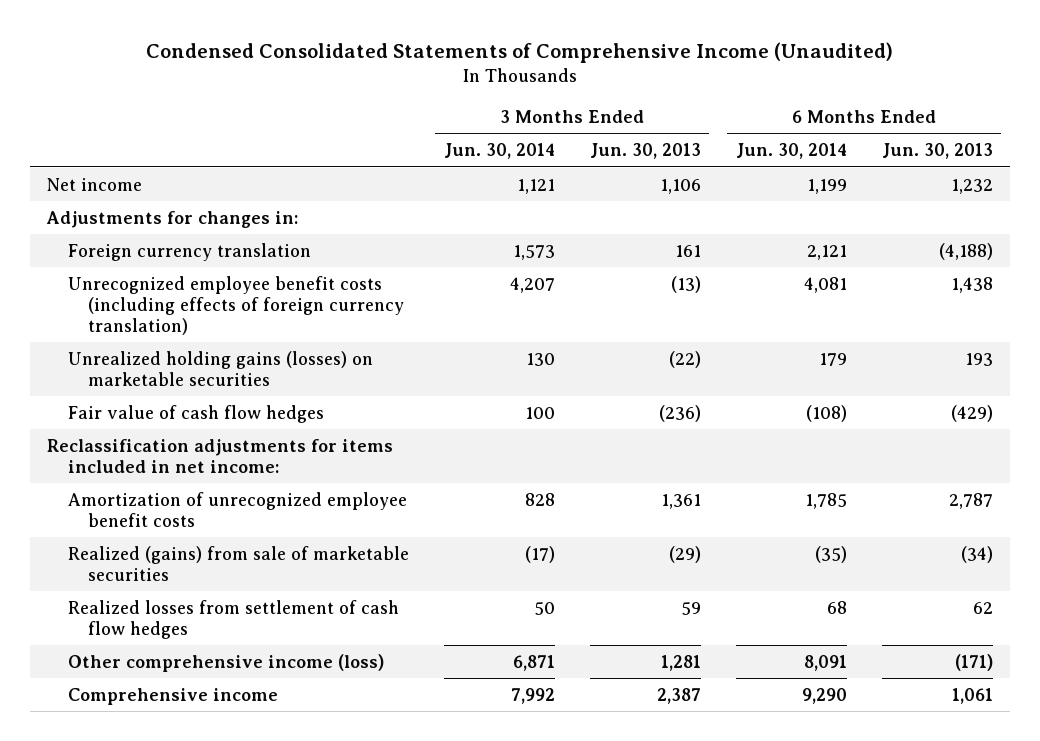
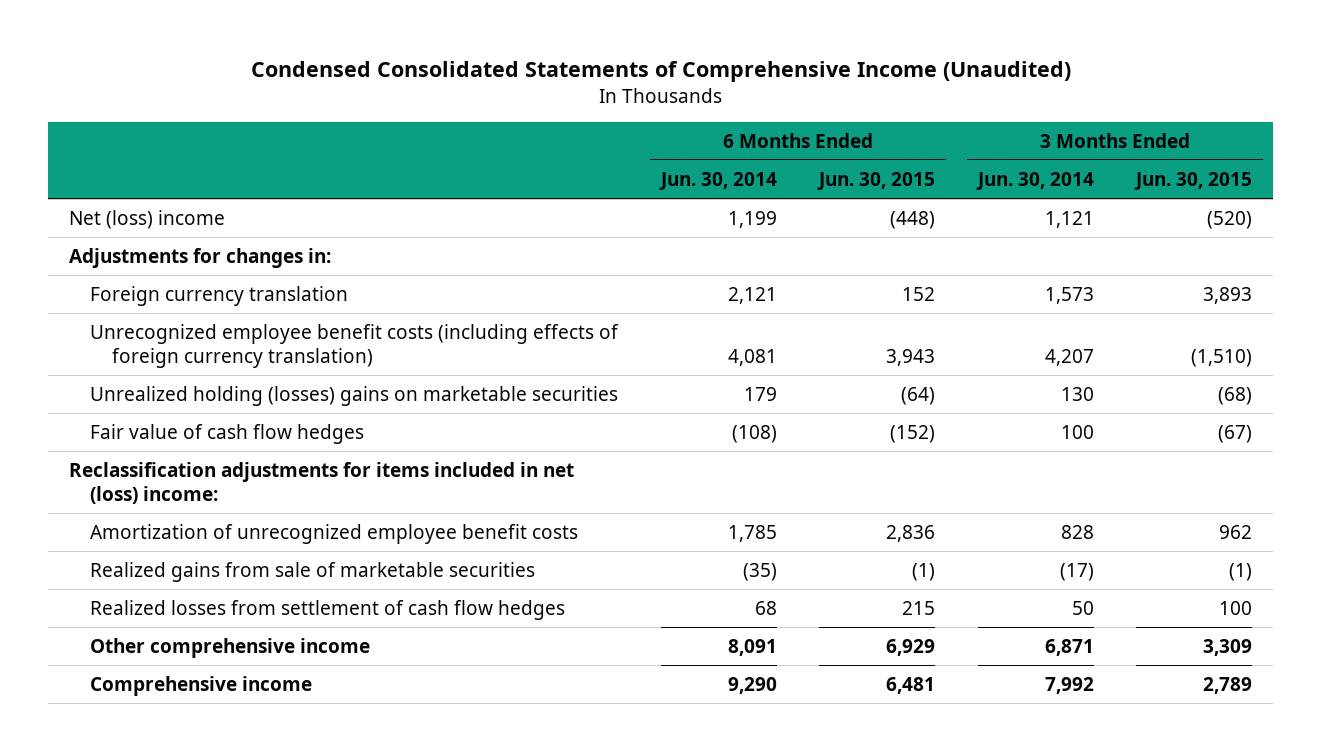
[589,143,701,160] Jun. 30, 2013 -> none
[881,143,993,160] Jun. 30, 2013 -> none
none -> [817,171,936,190] Jun. 30, 2015
none -> [1133,171,1252,190] Jun. 30, 2015
[47,177,143,191] Net income -> [69,209,226,229] Net (loss) income
[67,350,373,386] Unrealized holding gains (losses) on marketable securities -> [90,385,619,406] Unrealized holding (losses) gains on marketable securities
[47,438,394,473] Reclassification adjustments for items included in net income: -> [69,461,575,504] Reclassification adjustments for items included in net (loss) income:
[67,545,409,581] Realized (gains) from sale of marketable securities -> [90,561,536,582] Realized gains from sale of marketable securities
[67,653,384,672] Other comprehensive income (loss) -> [90,637,371,658] Other comprehensive income

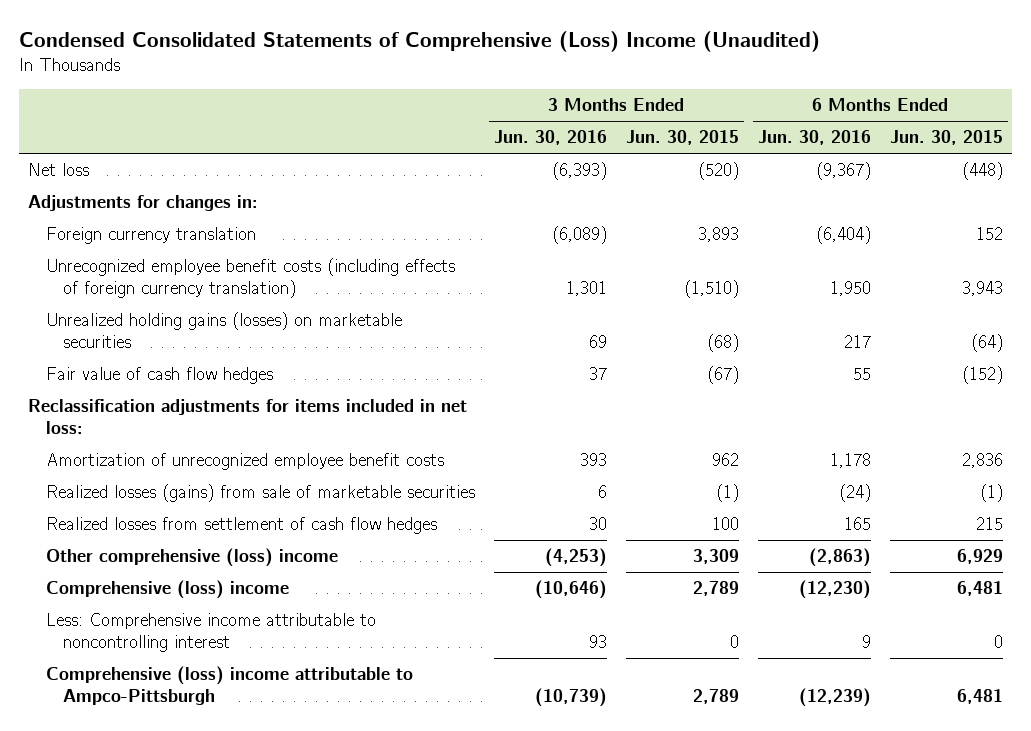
[250,61,1071,83] Condensed Consolidated Statements of Comprehensive Income (Unaudited) -> [18,30,820,52] Condensed Consolidated Statements of Comprehensive (Loss) Income (Unaudited)
[658,171,777,190] Jun. 30, 2014 -> none
[975,171,1094,190] Jun. 30, 2014 -> none
none -> [493,130,607,146] Jun. 30, 2016
none -> [757,130,871,146] Jun. 30, 2016
[69,209,226,229] Net (loss) income -> [28,163,90,177] Net loss
[90,385,619,406] Unrealized holding (losses) gains on marketable securities -> [45,312,402,349] Unrealized holding gains (losses) on marketable securities
[69,461,575,504] Reclassification adjustments for items included in net (loss) income: -> [28,399,468,435] Reclassification adjustments for items included in net loss:
[90,561,536,582] Realized gains from sale of marketable securities -> [45,484,475,503] Realized losses (gains) from sale of marketable securities
[90,637,371,658] Other comprehensive income -> [45,548,338,568] Other comprehensive (loss) income
none -> [45,580,289,600] Comprehensive (loss) income
none -> [45,613,376,653] Less: Comprehensive income attributable to noncontrolling interest
[90,675,313,696] Comprehensive income -> [45,666,413,706] Comprehensive (loss) income attributable to Ampco-Pittsburgh

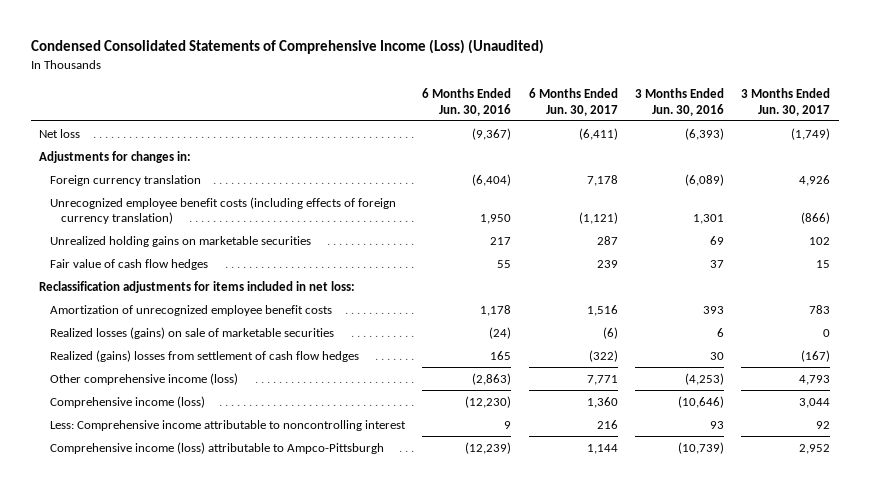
[18,30,820,52] Condensed Consolidated Statements of Comprehensive (Loss) Income (Unaudited) -> [30,39,544,55] Condensed Consolidated Statements of Comprehensive Income (Loss) (Unaudited)
[625,130,739,146] Jun. 30, 2015 -> none
[889,130,1003,146] Jun. 30, 2015 -> none
none -> [528,87,618,116] 6 Months Ended Jun. 30, 2017
none -> [741,87,831,116] 3 Months Ended Jun. 30, 2017
[45,312,402,349] Unrealized holding gains (losses) on marketable securities -> [49,235,311,247] Unrealized holding gains on marketable securities
[45,484,475,503] Realized losses (gains) from sale of marketable securities -> [49,326,334,339] Realized losses (gains) on sale of marketable securities
[45,517,437,535] Realized losses from settlement of cash flow hedges -> [49,349,359,362] Realized (gains) losses from settlement of cash flow hedges
[45,548,338,568] Other comprehensive (loss) income -> [49,372,238,385] Other comprehensive income (loss)
[45,580,289,600] Comprehensive (loss) income -> [49,395,205,408] Comprehensive income (loss)
[45,666,413,706] Comprehensive (loss) income attributable to Ampco-Pittsburgh -> [49,441,384,454] Comprehensive income (loss) attributable to Ampco-Pittsburgh

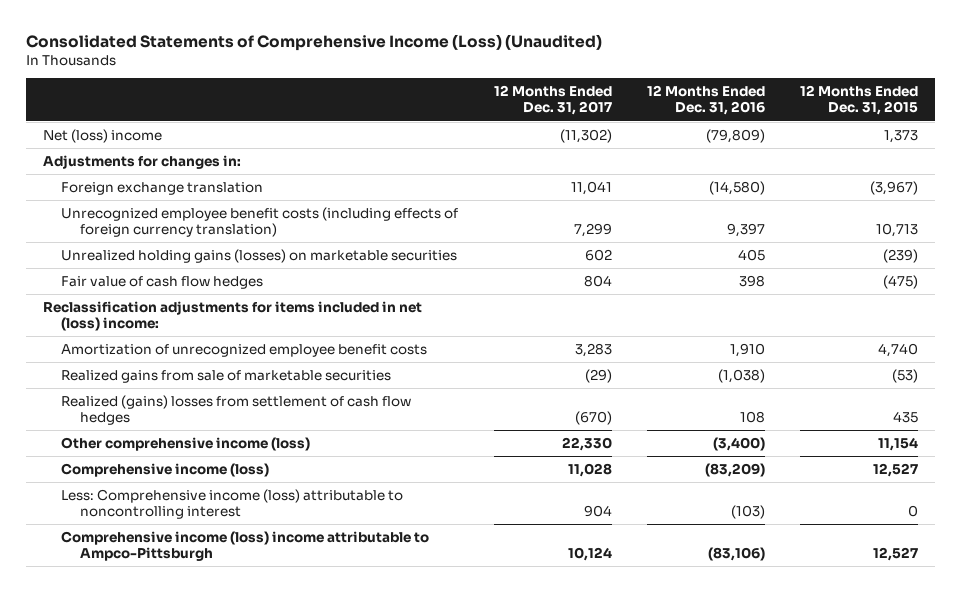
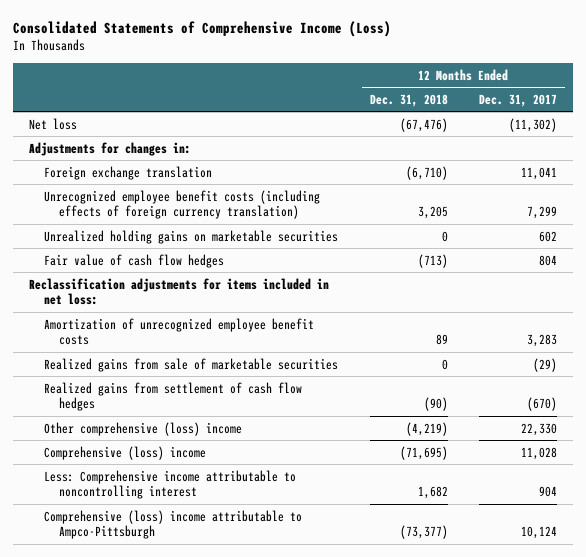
[25,33,602,51] Consolidated Statements of Comprehensive Income (Loss) (Unaudited) -> [13,20,392,37] Consolidated Statements of Comprehensive Income (Loss)
[646,85,765,116] 12 Months Ended Dec. 31, 2016 -> none
[799,85,918,116] 12 Months Ended Dec. 31, 2015 -> none
none -> [369,93,448,107] Dec. 31, 2018
[43,128,163,143] Net (loss) income -> [28,117,77,130] Net loss
[61,248,458,263] Unrealized holding gains (losses) on marketable securities -> [43,229,338,244] Unrealized holding gains on marketable securities
[43,300,423,332] Reclassification adjustments for items included in net (loss) income: -> [28,277,329,306] Reclassification adjustments for items included in net loss:
[61,394,412,426] Realized (gains) losses from settlement of cash flow hedges -> [43,381,302,412] Realized gains from settlement of cash flow hedges
[61,436,311,451] Other comprehensive income (loss) -> [43,421,242,436] Other comprehensive (loss) income
[61,462,270,477] Comprehensive income (loss) -> [43,445,206,460] Comprehensive (loss) income
[61,488,404,520] Less: Comprehensive income (loss) attributable to noncontrolling interest -> [43,469,296,500] Less: Comprehensive income attributable to noncontrolling interest
[61,530,430,562] Comprehensive income (loss) income attributable to Ampco-Pittsburgh -> [43,509,302,540] Comprehensive (loss) income attributable to Ampco-Pittsburgh

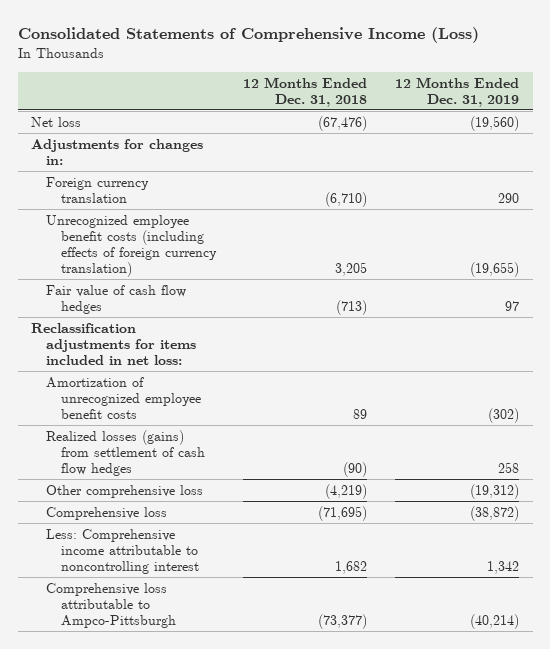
[479,93,558,107] Dec. 31, 2017 -> none
none -> [394,76,519,107] 12 Months Ended Dec. 31, 2019
[43,165,212,180] Foreign exchange translation -> [46,176,150,203] Foreign currency translation
[43,229,338,244] Unrealized holding gains on marketable securities -> none
[43,357,338,372] Realized gains from sale of marketable securities -> none
[43,381,302,412] Realized gains from settlement of cash flow hedges -> [46,429,205,477] Realized losses (gains) from settlement of cash flow hedges
[43,421,242,436] Other comprehensive (loss) income -> [46,484,204,498] Other comprehensive loss
[43,445,206,460] Comprehensive (loss) income -> [46,506,168,520] Comprehensive loss
[43,509,302,540] Comprehensive (loss) income attributable to Ampco-Pittsburgh -> [46,582,176,629] Comprehensive loss attributable to Ampco-Pittsburgh

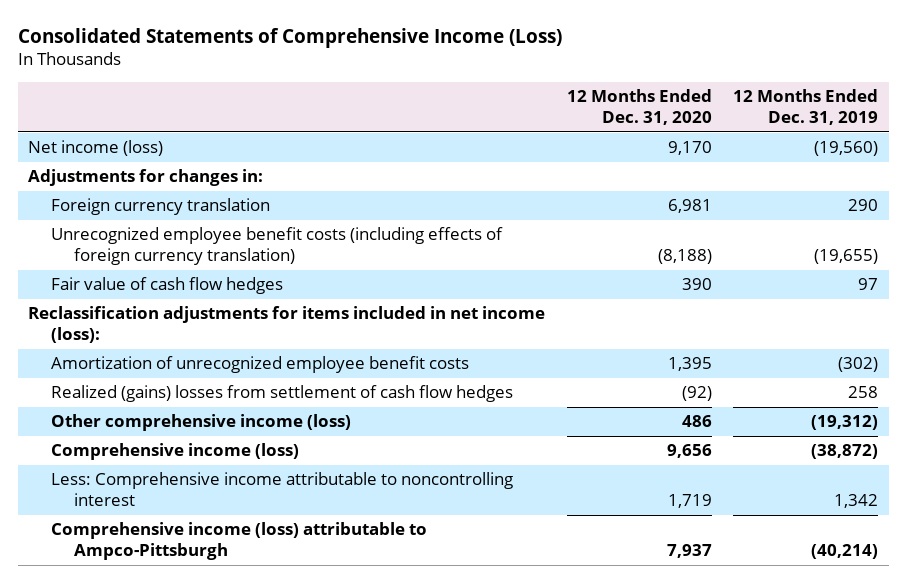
[243,76,368,107] 12 Months Ended Dec. 31, 2018 -> none
none -> [566,89,712,125] 12 Months Ended Dec. 31, 2020
[31,116,82,127] Net loss -> [28,140,164,157] Net income (loss)
[31,322,197,366] Reclassification adjustments for items included in net loss: -> [28,306,546,344] Reclassification adjustments for items included in net income (loss):
[46,429,205,477] Realized losses (gains) from settlement of cash flow hedges -> [51,385,514,403] Realized (gains) losses from settlement of cash flow hedges
[46,484,204,498] Other comprehensive loss -> [51,414,352,432] Other comprehensive income (loss)
[46,506,168,520] Comprehensive loss -> [51,443,300,461] Comprehensive income (loss)
[46,582,176,629] Comprehensive loss attributable to Ampco-Pittsburgh -> [51,522,428,561] Comprehensive income (loss) attributable to Ampco-Pittsburgh

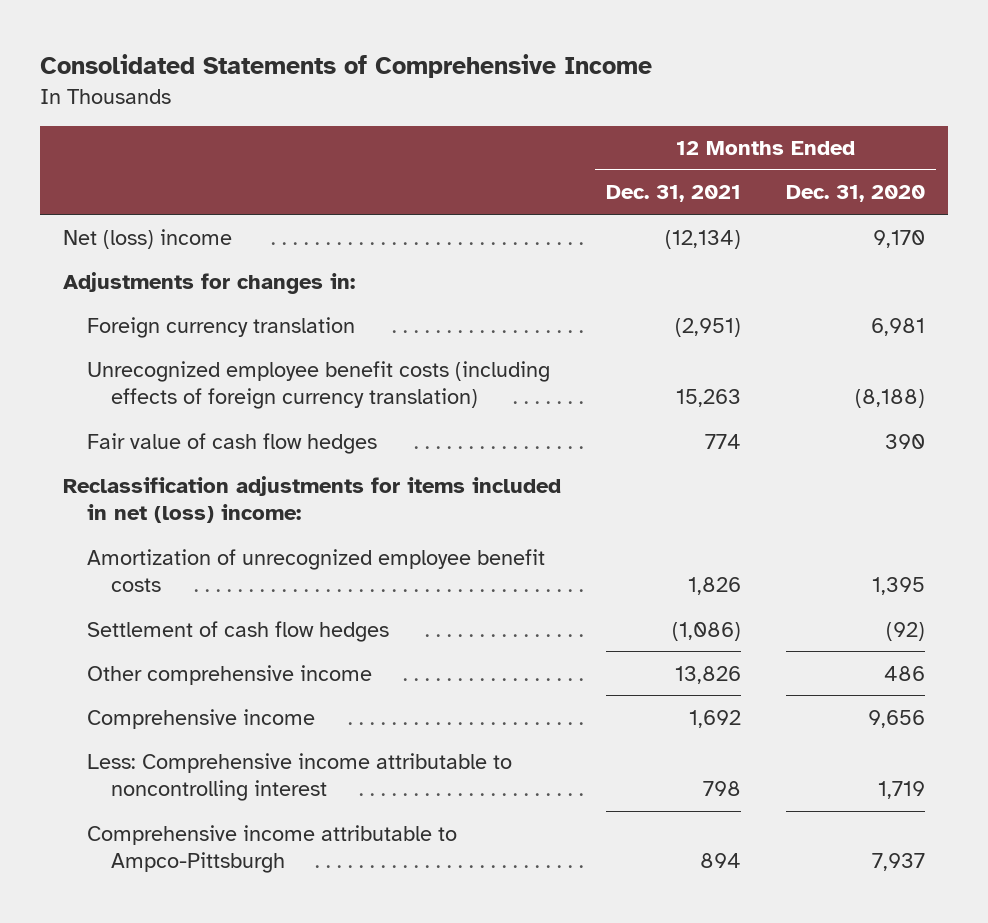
[17,28,562,49] Consolidated Statements of Comprehensive Income (Loss) -> [40,54,653,79] Consolidated Statements of Comprehensive Income
[732,89,878,125] 12 Months Ended Dec. 31, 2019 -> none
none -> [606,185,742,203] Dec. 31, 2021
[28,140,164,157] Net income (loss) -> [63,228,233,249] Net (loss) income
[28,306,546,344] Reclassification adjustments for items included in net income (loss): -> [63,475,562,523] Reclassification adjustments for items included in net (loss) income:
[51,385,514,403] Realized (gains) losses from settlement of cash flow hedges -> [87,620,390,642] Settlement of cash flow hedges
[51,414,352,432] Other comprehensive income (loss) -> [87,664,373,685] Other comprehensive income
[51,443,300,461] Comprehensive income (loss) -> [87,708,316,729] Comprehensive income
[51,522,428,561] Comprehensive income (loss) attributable to Ampco-Pittsburgh -> [87,824,458,873] Comprehensive income attributable to Ampco-Pittsburgh

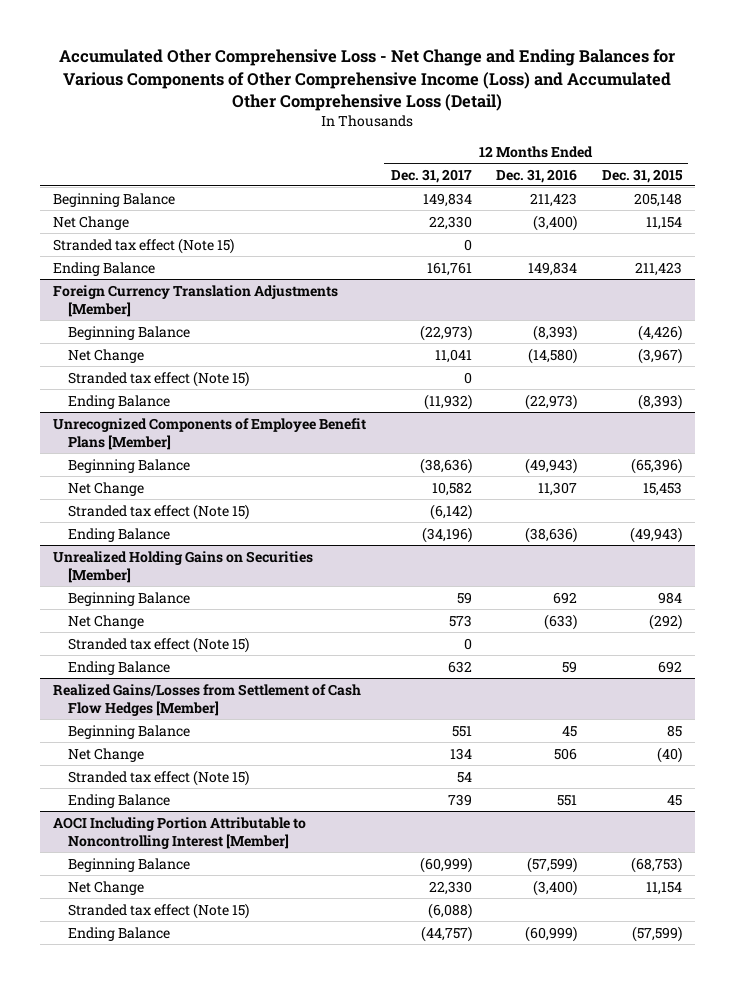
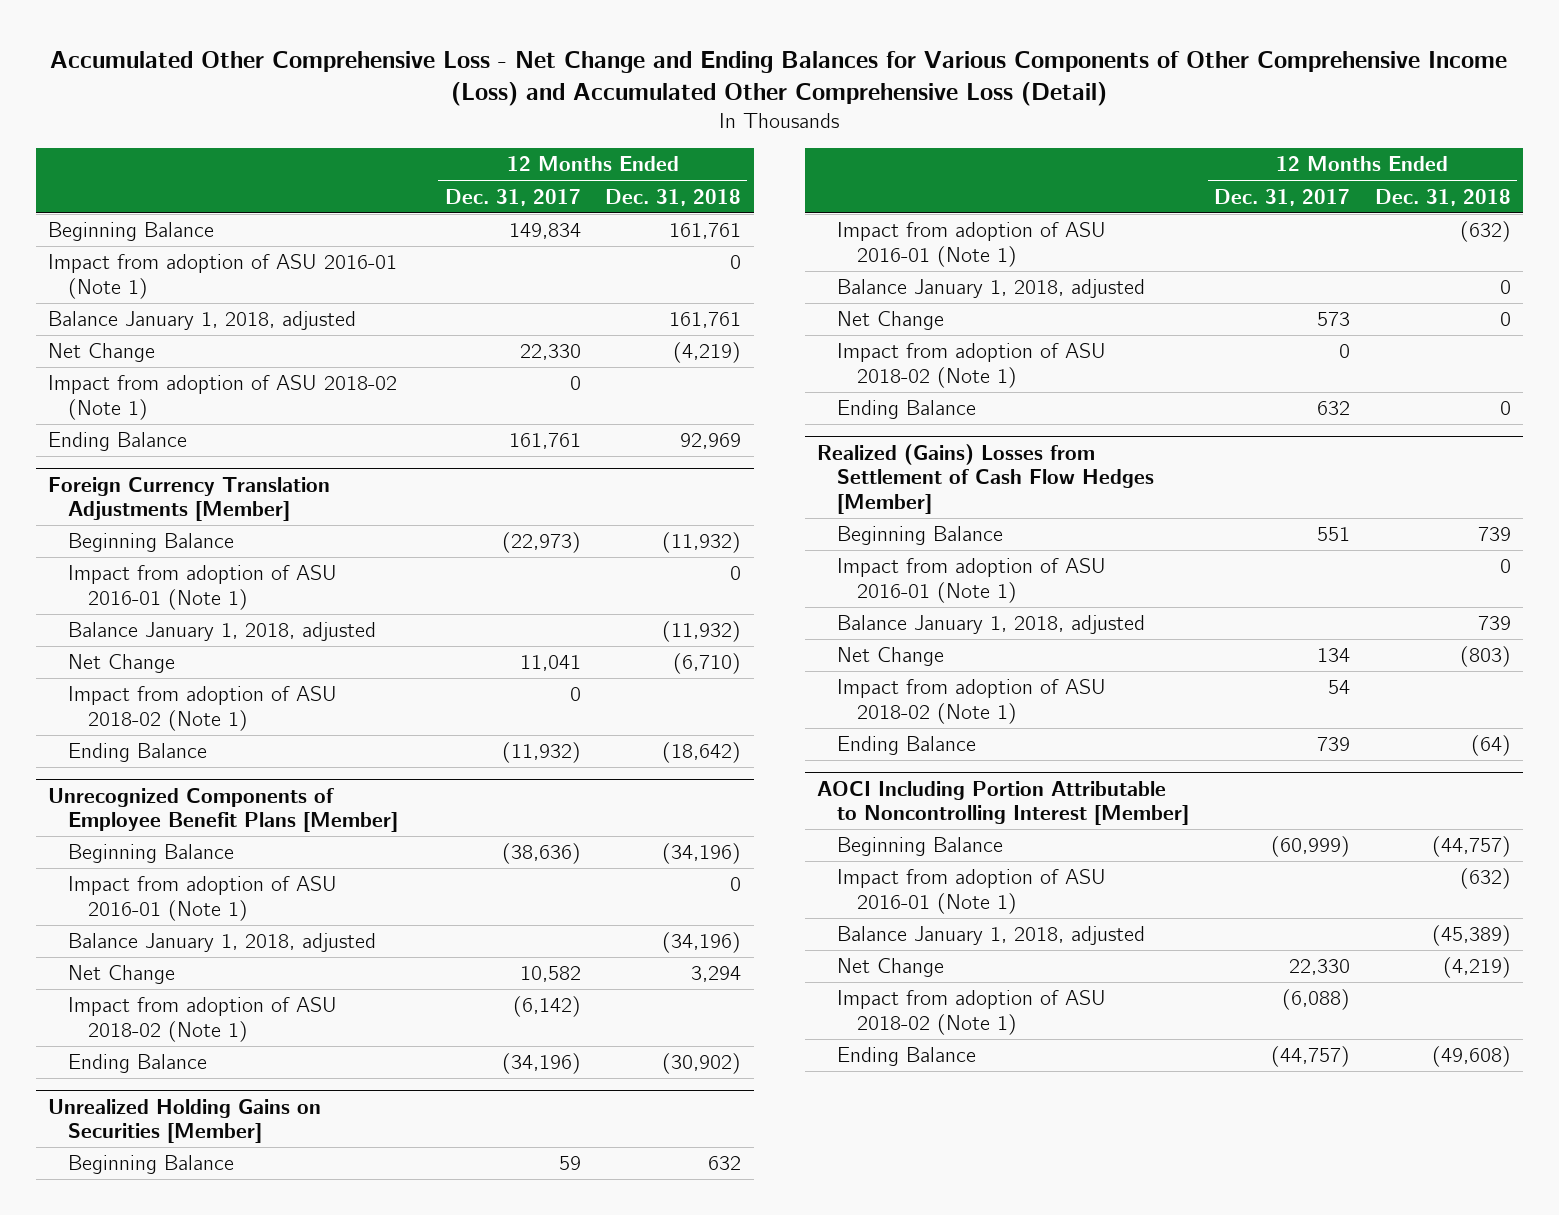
[496,168,578,183] Dec. 31, 2016 -> none
[602,168,684,183] Dec. 31, 2015 -> none
none -> [605,188,742,206] Dec. 31, 2018
none -> [48,254,398,299] Impact from adoption of ASU 2016-01 (Note 1)
none -> [48,311,357,331] Balance January 1, 2018, adjusted
[52,237,234,254] Stranded tax effect (Note 15) -> [48,375,398,420] Impact from adoption of ASU 2018-02 (Note 1)
none -> [67,565,337,610] Impact from adoption of ASU 2016-01 (Note 1)
none -> [67,622,376,642] Balance January 1, 2018, adjusted
[67,370,249,387] Stranded tax effect (Note 15) -> [67,686,337,731] Impact from adoption of ASU 2018-02 (Note 1)
none -> [67,876,337,921] Impact from adoption of ASU 2016-01 (Note 1)
none -> [67,933,376,953] Balance January 1, 2018, adjusted
[67,503,249,520] Stranded tax effect (Note 15) -> [67,997,337,1042] Impact from adoption of ASU 2018-02 (Note 1)
none -> [837,222,1107,267] Impact from adoption of ASU 2016-01 (Note 1)
none -> [837,279,1146,299] Balance January 1, 2018, adjusted
[67,636,249,653] Stranded tax effect (Note 15) -> [837,343,1107,388] Impact from adoption of ASU 2018-02 (Note 1)
[52,683,361,717] Realized Gains/Losses from Settlement of Cash Flow Hedges [Member] -> [817,443,1155,514] Realized (Gains) Losses from Settlement of Cash Flow Hedges [Member]
none -> [837,558,1107,603] Impact from adoption of ASU 2016-01 (Note 1)
none -> [837,615,1146,635] Balance January 1, 2018, adjusted
[67,769,249,786] Stranded tax effect (Note 15) -> [837,679,1107,724] Impact from adoption of ASU 2018-02 (Note 1)
none -> [837,869,1107,914] Impact from adoption of ASU 2016-01 (Note 1)
none -> [837,926,1146,946] Balance January 1, 2018, adjusted
[67,902,249,919] Stranded tax effect (Note 15) -> [837,990,1107,1035] Impact from adoption of ASU 2018-02 (Note 1)

